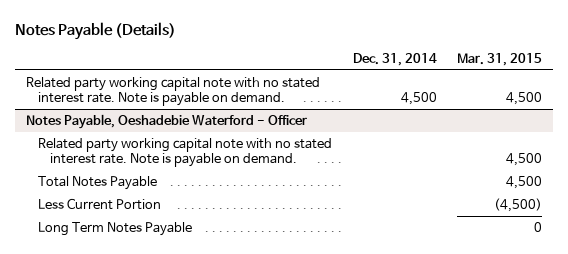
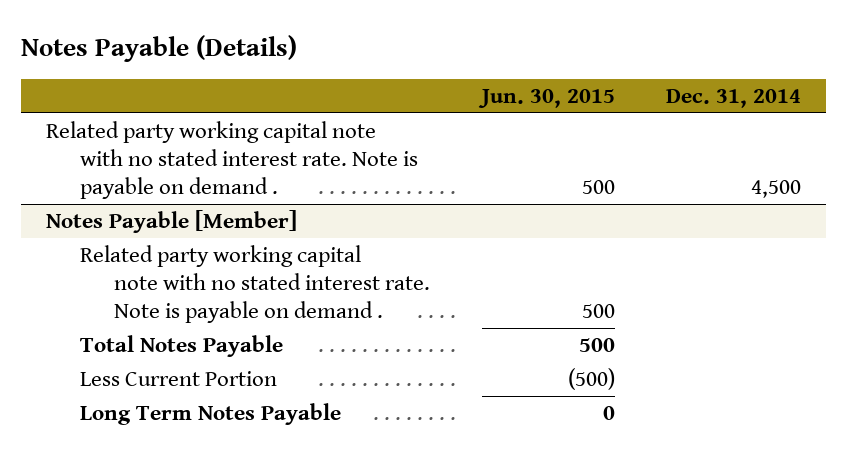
[457,52,543,66] Mar. 31, 2015 -> none
none -> [477,88,615,108] Jun. 30, 2015
[25,76,320,106] Related party working capital note with no stated interest rate. Note is payable on demand. -> [46,120,419,199] Related party working capital note with no stated interest rate. Note is payable on demand .
[25,113,307,129] Notes Payable, Oeshadebie Waterford - Officer -> [46,209,298,233] Notes Payable [Member]
[37,137,332,167] Related party working capital note with no stated interest rate. Note is payable on demand. -> [80,244,431,323] Related party working capital note with no stated interest rate. Note is payable on demand .

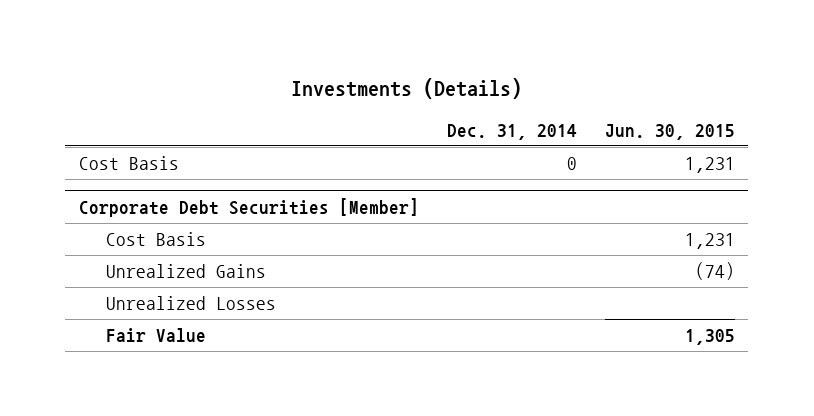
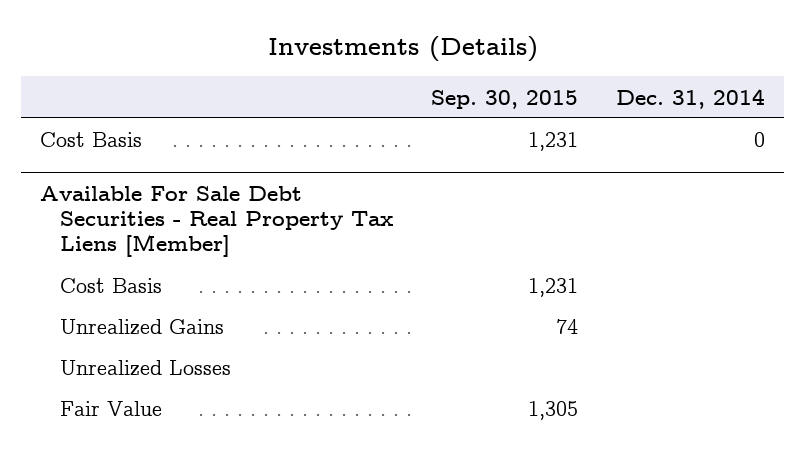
[604,123,735,140] Jun. 30, 2015 -> none
none -> [430,89,578,109] Sep. 30, 2015
[79,197,420,217] Corporate Debt Securities [Member] -> [40,185,393,258] Available For Sale Debt Securities - Real Property Tax Liens [Member]

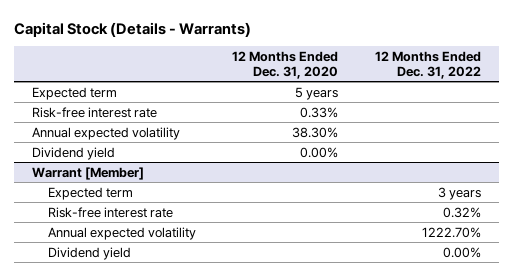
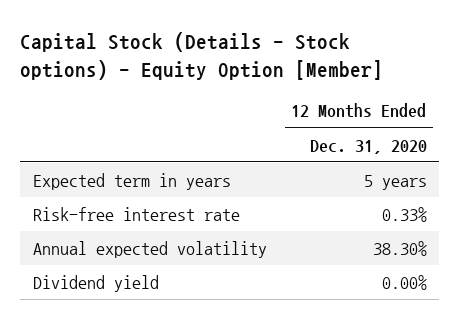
[13,21,251,37] Capital Stock (Details - Warrants) -> [20,32,384,80] Capital Stock (Details - Stock options) - Equity Option [Member]
[374,50,481,79] 12 Months Ended Dec. 31, 2022 -> none
[31,86,117,100] Expected term -> [32,172,231,190] Expected term in years
[31,166,144,180] Warrant [Member] -> none
[47,186,133,200] Expected term -> none
[47,206,173,218] Risk-free interest rate -> none
[47,226,196,240] Annual expected volatility -> none
[47,246,131,260] Dividend yield -> none

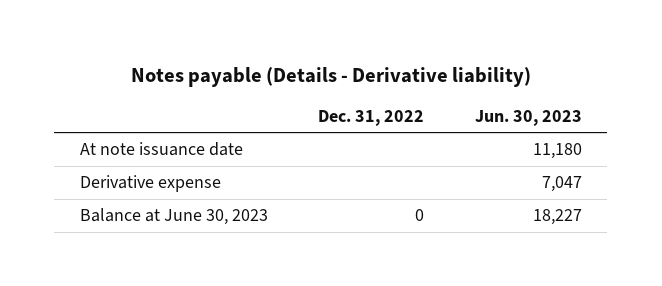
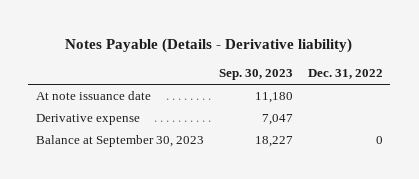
[130,67,531,88] Notes payable (Details - Derivative liability) -> [65,37,353,53] Notes Payable (Details - Derivative liability)
[475,110,583,127] Jun. 30, 2023 -> none
none -> [218,69,293,81] Sep. 30, 2023
[79,208,268,226] Balance at June 30, 2023 -> [35,135,204,148] Balance at September 30, 2023

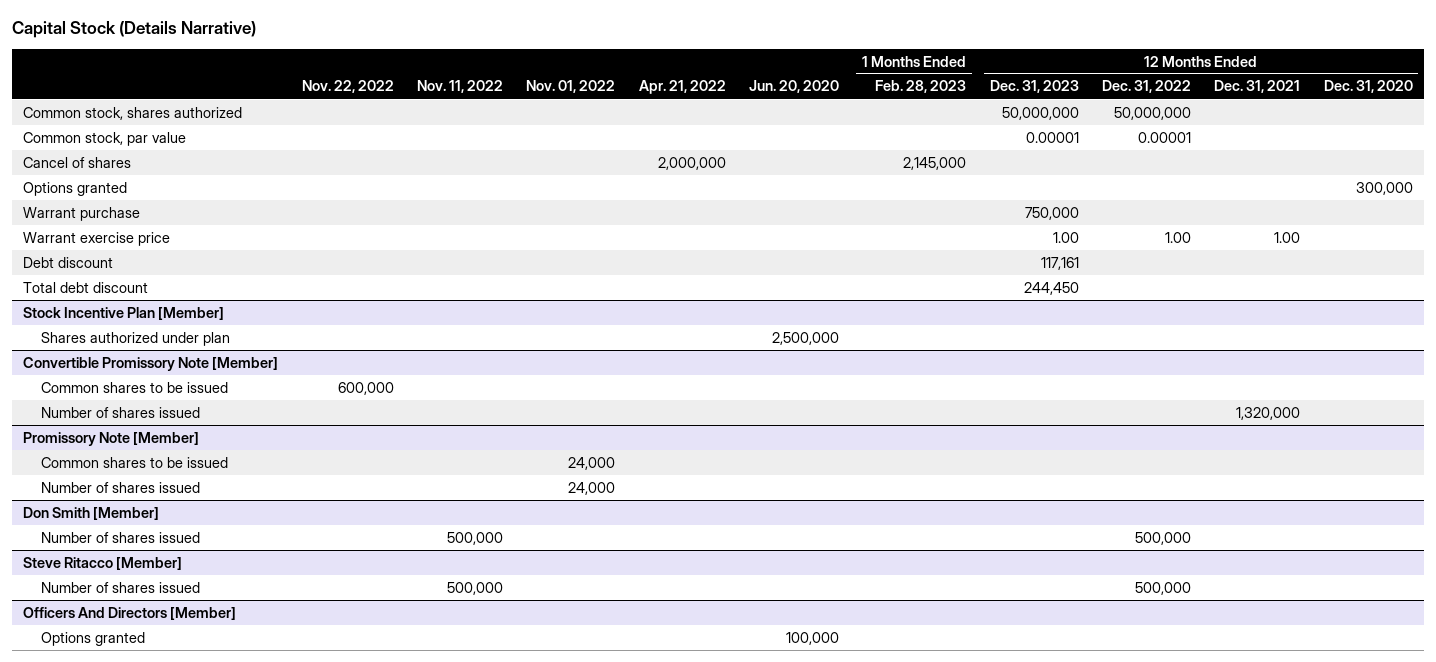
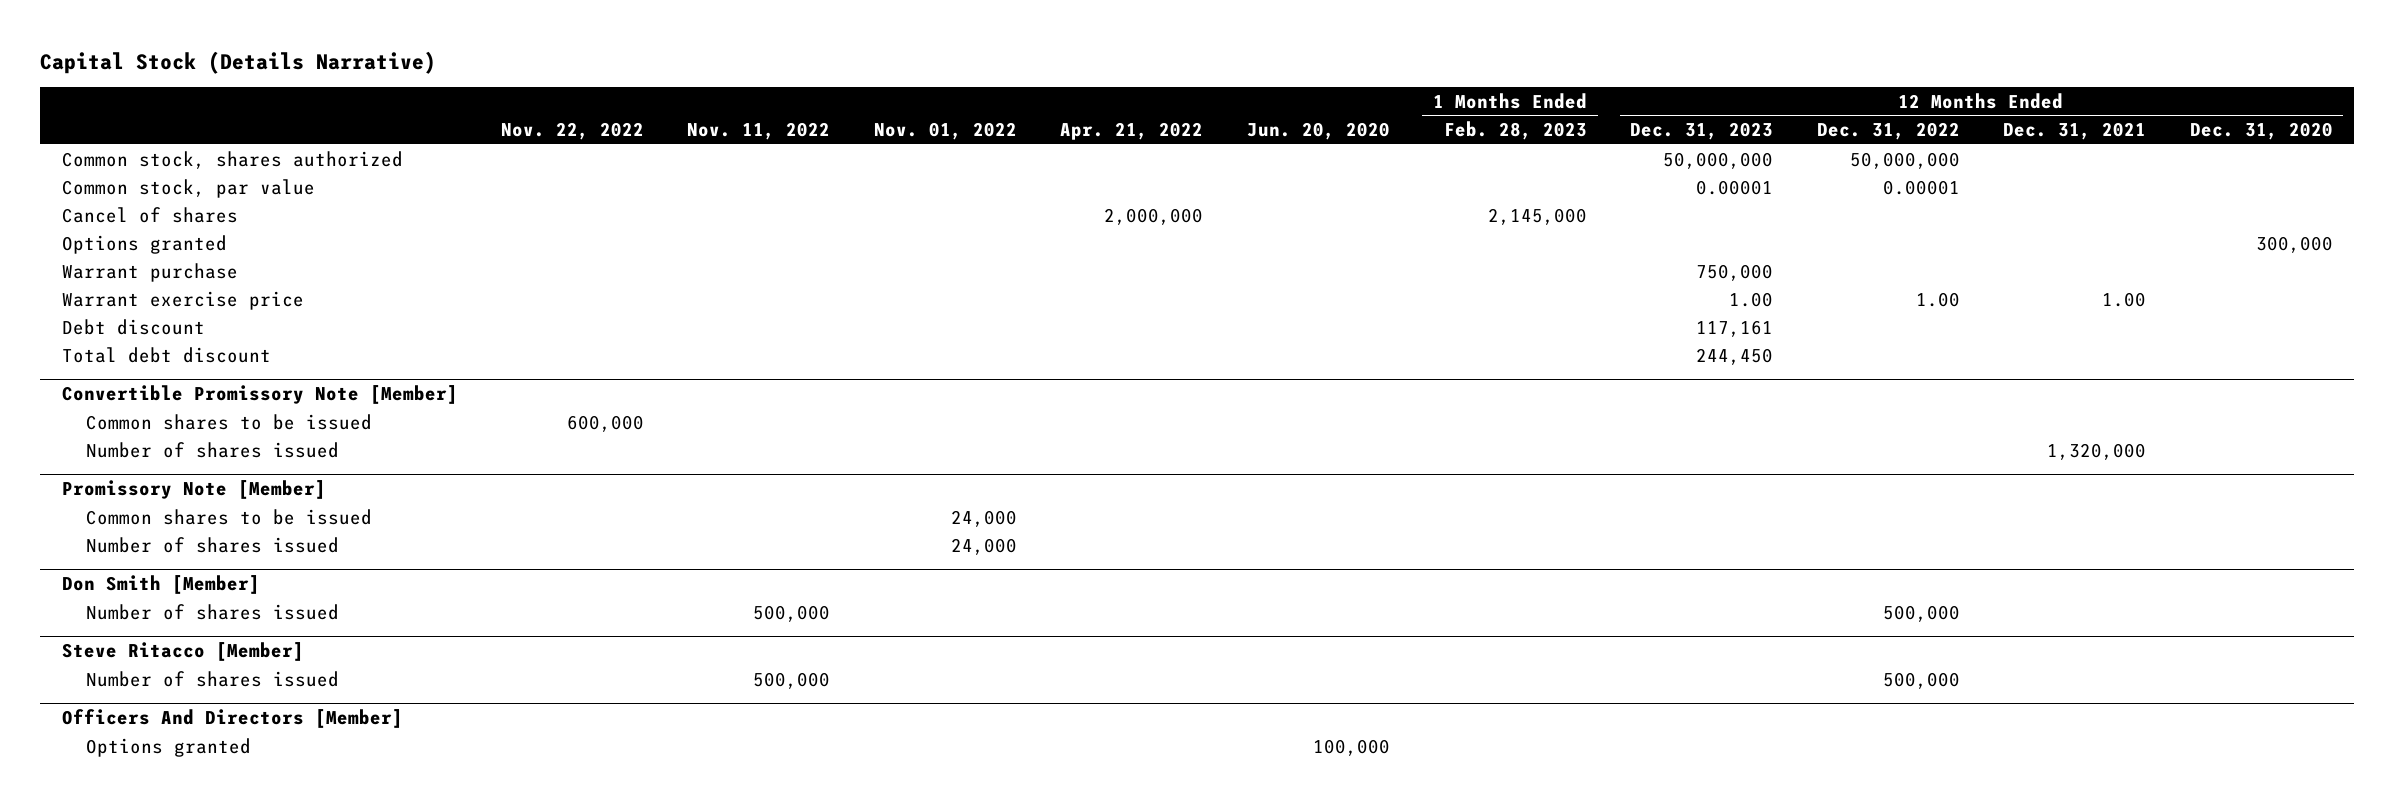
[23,306,225,320] Stock Incentive Plan [Member] -> none
[40,331,230,346] Shares authorized under plan -> none

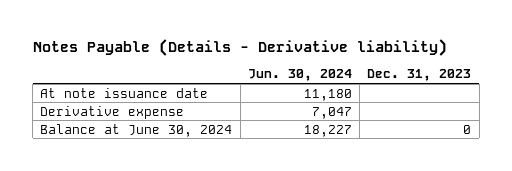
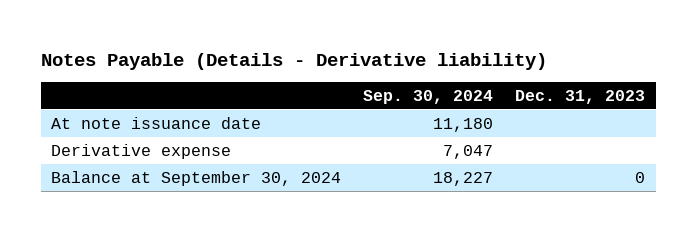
[247,69,352,82] Jun. 30, 2024 -> none
none -> [363,89,494,104] Sep. 30, 2024
[40,123,233,137] Balance at June 30, 2024 -> [51,170,342,186] Balance at September 30, 2024

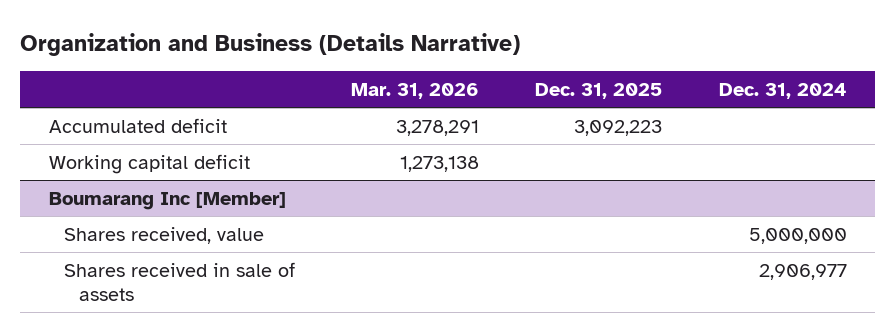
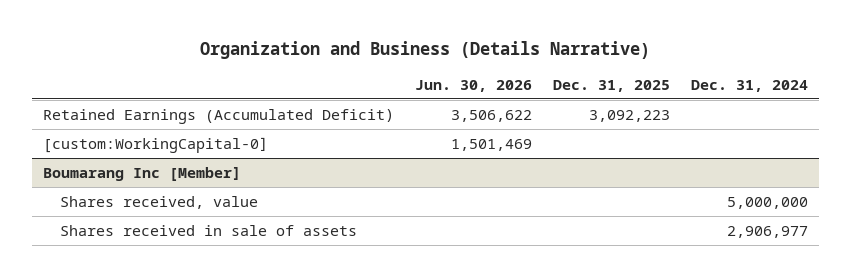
[351,82,480,99] Mar. 31, 2026 -> none
none -> [414,79,532,92] Jun. 30, 2026
[48,117,227,133] Accumulated deficit -> [42,108,394,124] Retained Earnings (Accumulated Deficit)
[48,153,250,174] Working capital deficit -> [42,136,268,153] [custom:WorkingCapital-0]

